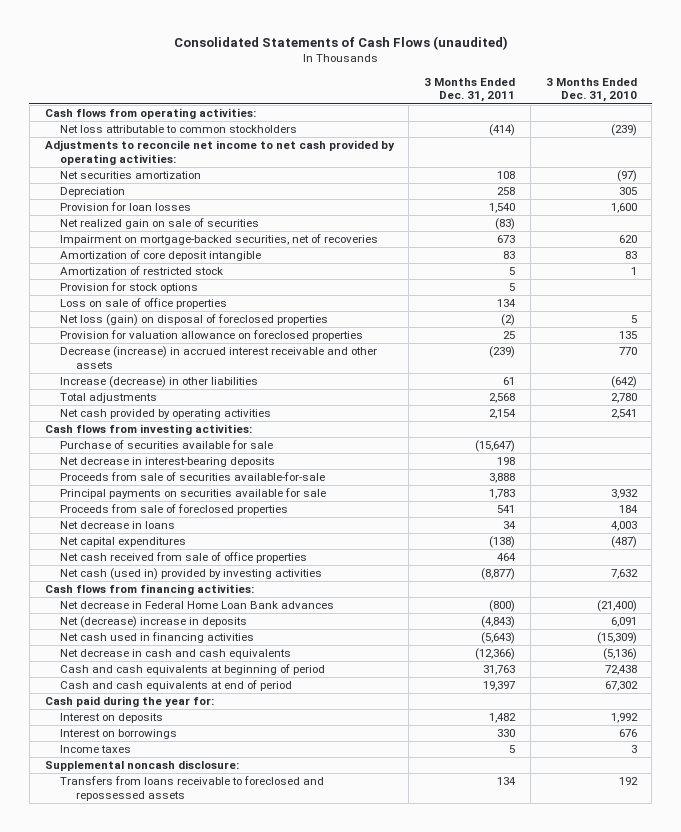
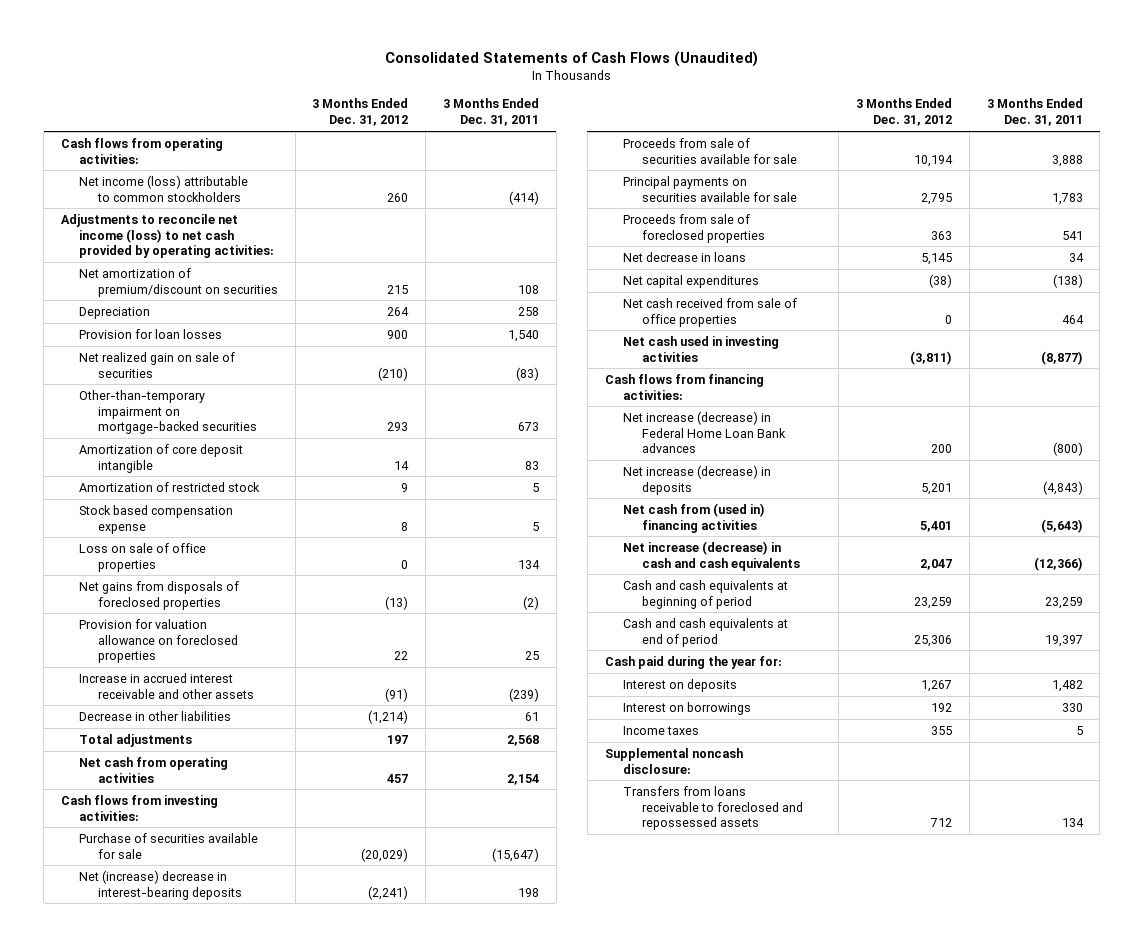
[173,35,508,50] Consolidated Statements of Cash Flows (unaudited) -> [384,51,758,68] Consolidated Statements of Cash Flows (Unaudited)
[545,77,637,103] 3 Months Ended Dec. 31, 2010 -> none
none -> [312,98,409,127] 3 Months Ended Dec. 31, 2012
[60,125,298,134] Net loss attributable to common stockholders -> [79,174,249,202] Net income (loss) attributable to common stockholders
[44,140,395,165] Adjustments to reconcile net income to net cash provided by operating activities: -> [60,213,275,259] Adjustments to reconcile net income (loss) to net cash provided by operating activities:
[60,171,202,180] Net securities amortization -> [79,267,278,297] Net amortization of premium/discount on securities
[60,234,379,246] Impairment on mortgage-backed securities, net of recoveries -> [79,389,257,435] Other-than-temporary impairment on mortgage-backed securities
[60,282,199,294] Provision for stock options -> [79,504,234,534] Stock based compensation expense
[60,314,329,327] Net loss (gain) on disposal of foreclosed properties -> [79,580,240,610] Net gains from disposals of foreclosed properties
[60,346,378,369] Decrease (increase) in accrued interest receivable and other assets -> [79,672,254,699] Increase in accrued interest receivable and other assets
[60,376,259,389] Increase (decrease) in other liabilities -> [79,710,232,721] Decrease in other liabilities
[60,409,272,420] Net cash provided by operating activities -> [79,756,229,783] Net cash from operating activities
[60,457,276,468] Net decrease in interest-bearing deposits -> [79,869,242,900] Net (increase) decrease in interest-bearing deposits
[60,472,326,482] Proceeds from sale of securities available-for-sale -> [623,137,797,164] Proceeds from sale of securities available for sale
[60,568,323,581] Net cash (used in) provided by investing activities -> [623,335,780,362] Net cash used in investing activities
[60,601,335,610] Net decrease in Federal Home Loan Bank advances -> [623,410,786,454] Net increase (decrease) in Federal Home Loan Bank advances
[60,616,248,629] Net (decrease) increase in deposits -> [623,464,772,495] Net increase (decrease) in deposits
[60,632,255,644] Net cash used in financing activities -> [623,502,766,533] Net cash from (used in) financing activities
[60,649,292,660] Net decrease in cash and cash equivalents -> [623,540,800,571] Net increase (decrease) in cash and cash equivalents
[483,665,516,676] 31,763 -> [1044,596,1083,609] 23,259

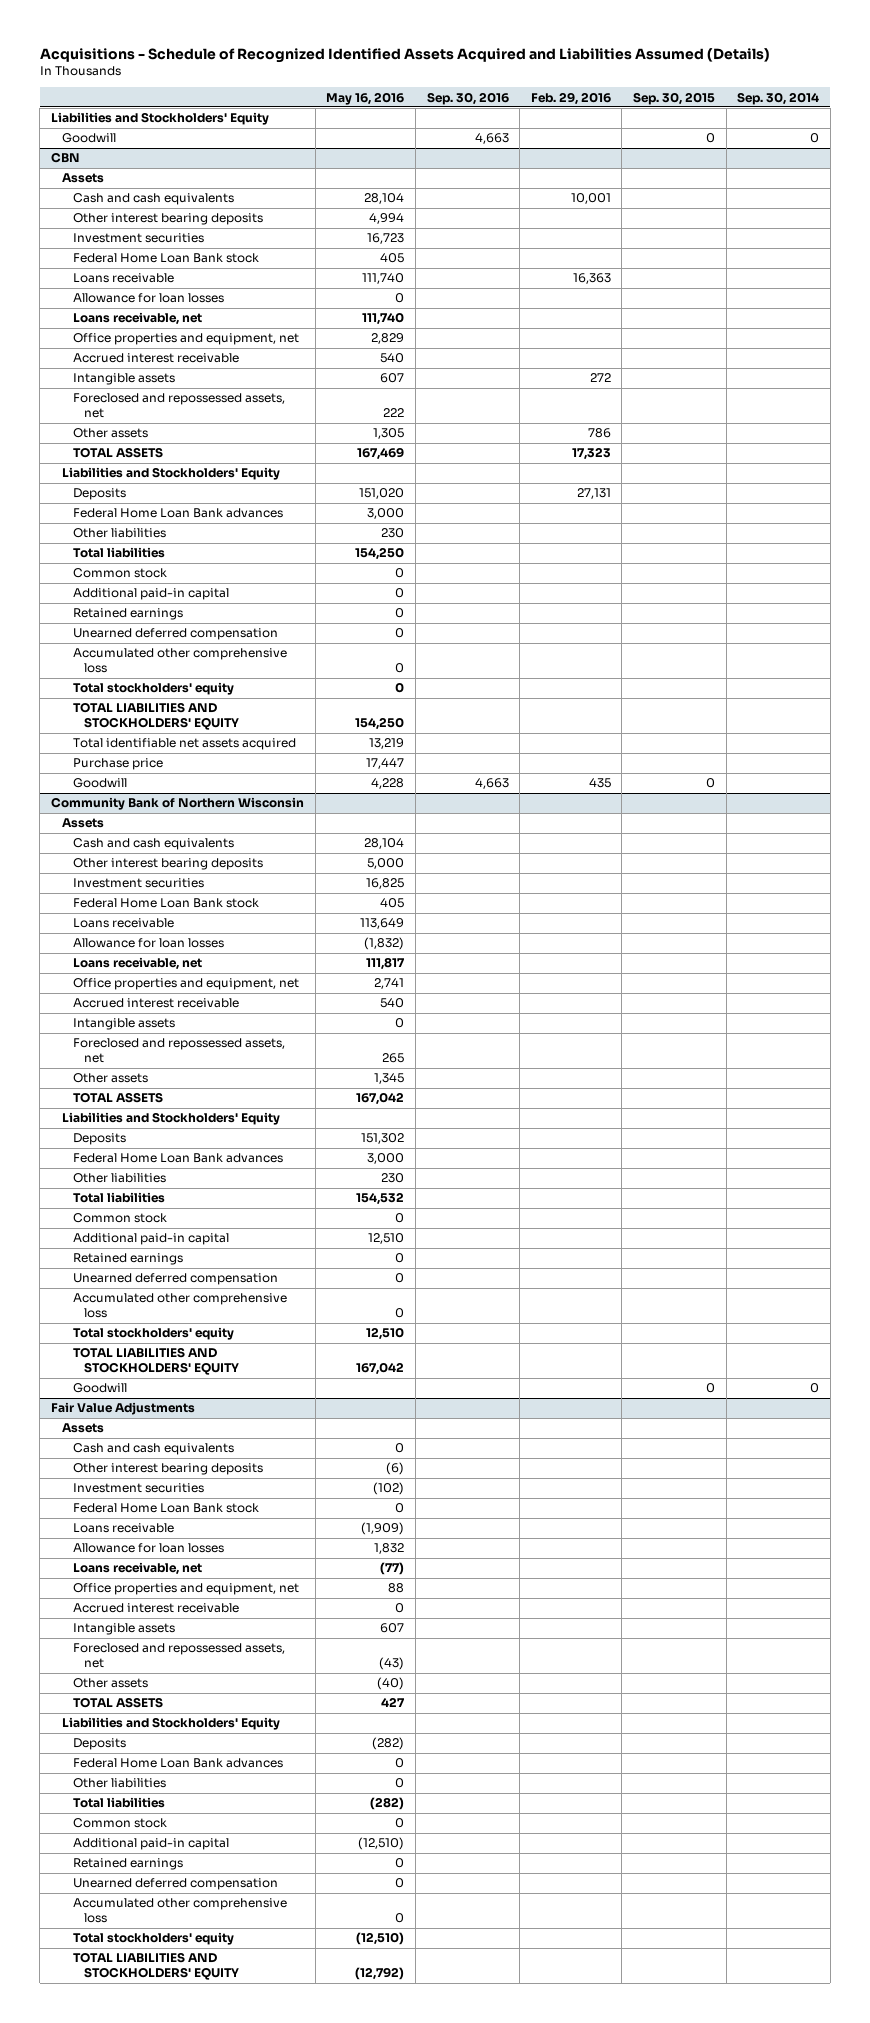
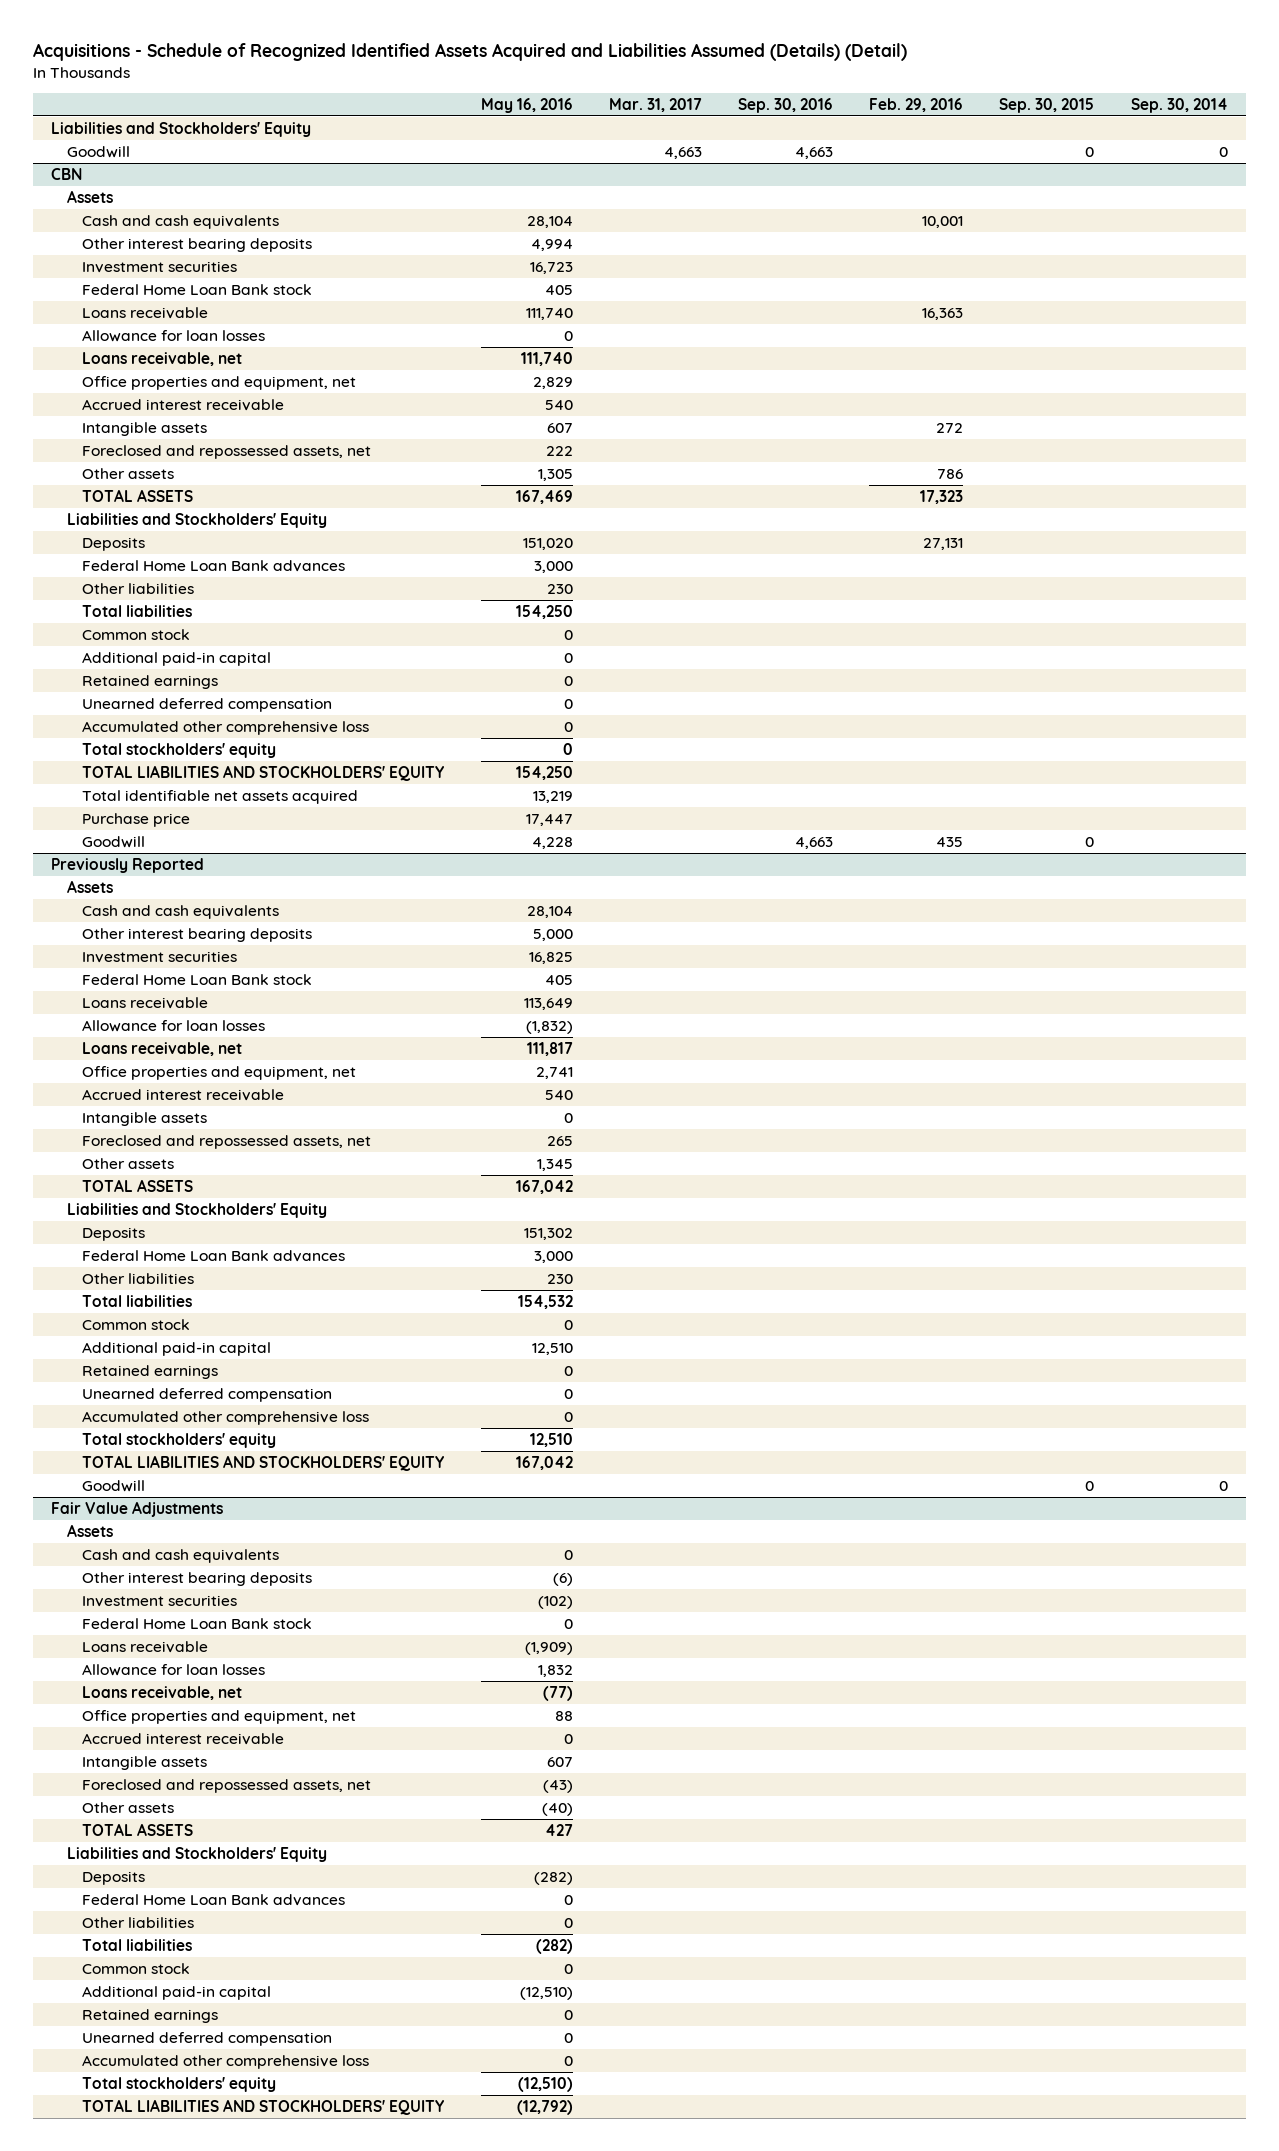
[39,47,770,63] Acquisitions - Schedule of Recognized Identified Assets Acquired and Liabilities Assumed (Details) -> [33,42,908,61] Acquisitions - Schedule of Recognized Identified Assets Acquired and Liabilities Assumed (Details) (Detail)
none -> [608,97,702,112] Mar. 31, 2017
[51,797,305,811] Community Bank of Northern Wisconsin -> [51,857,205,873] Previously Reported

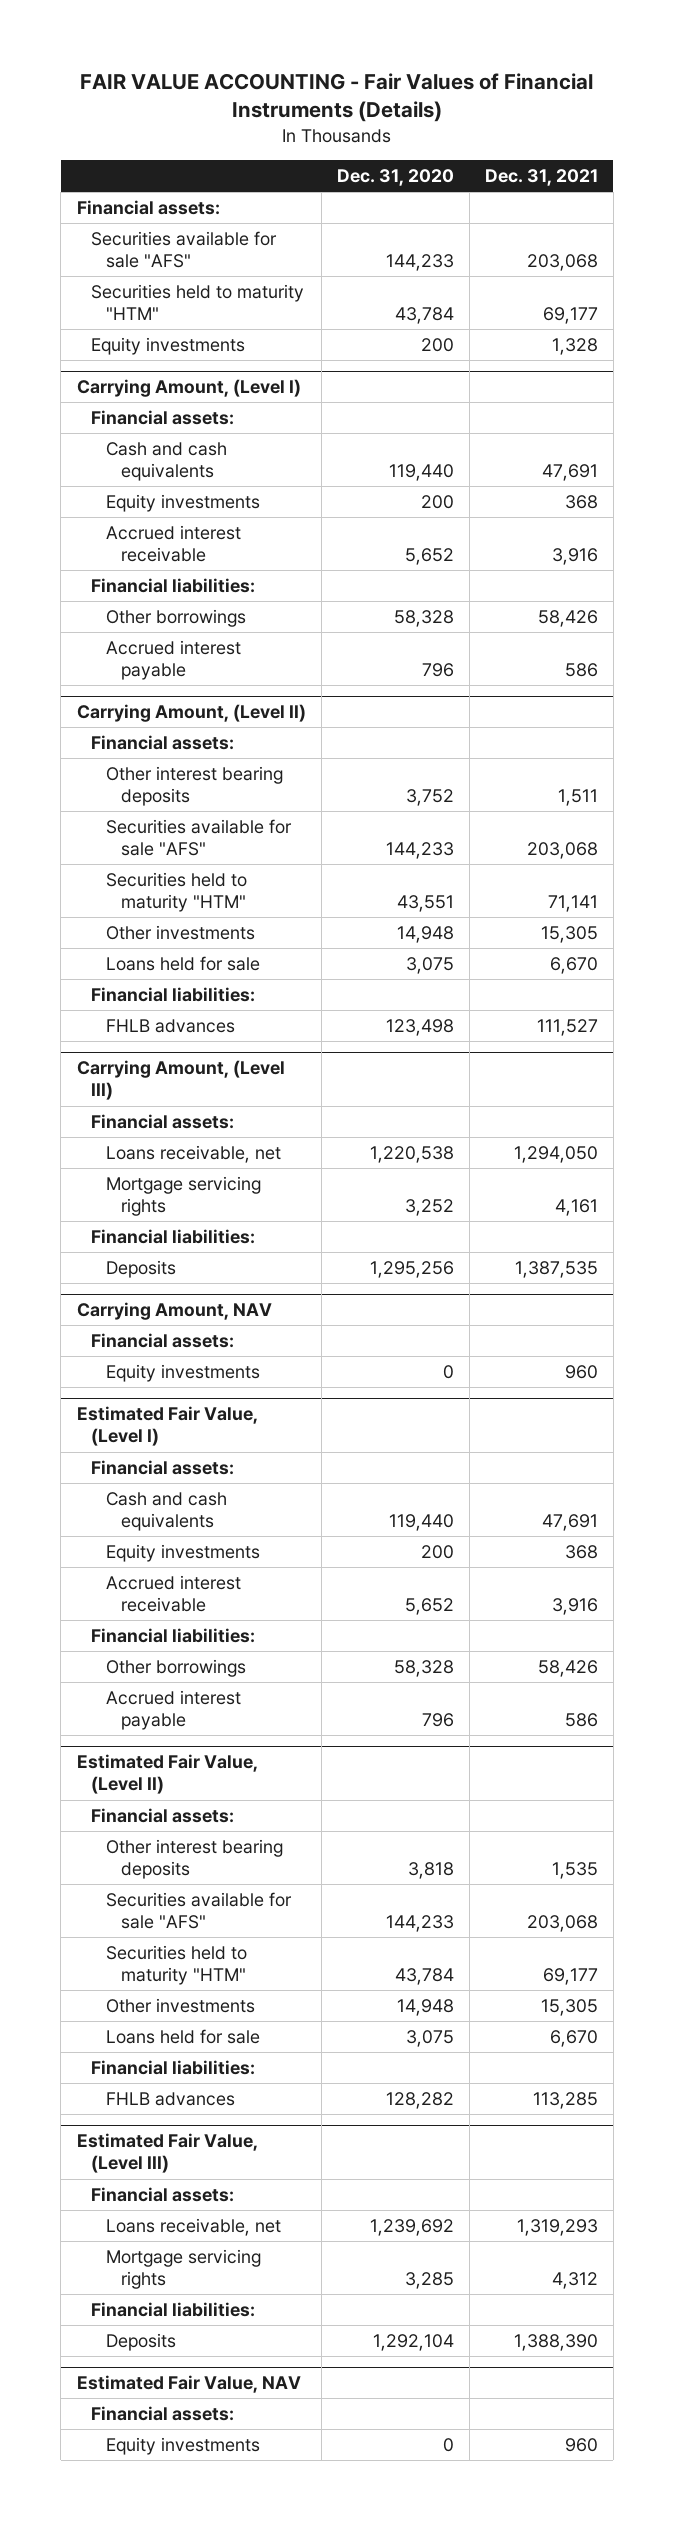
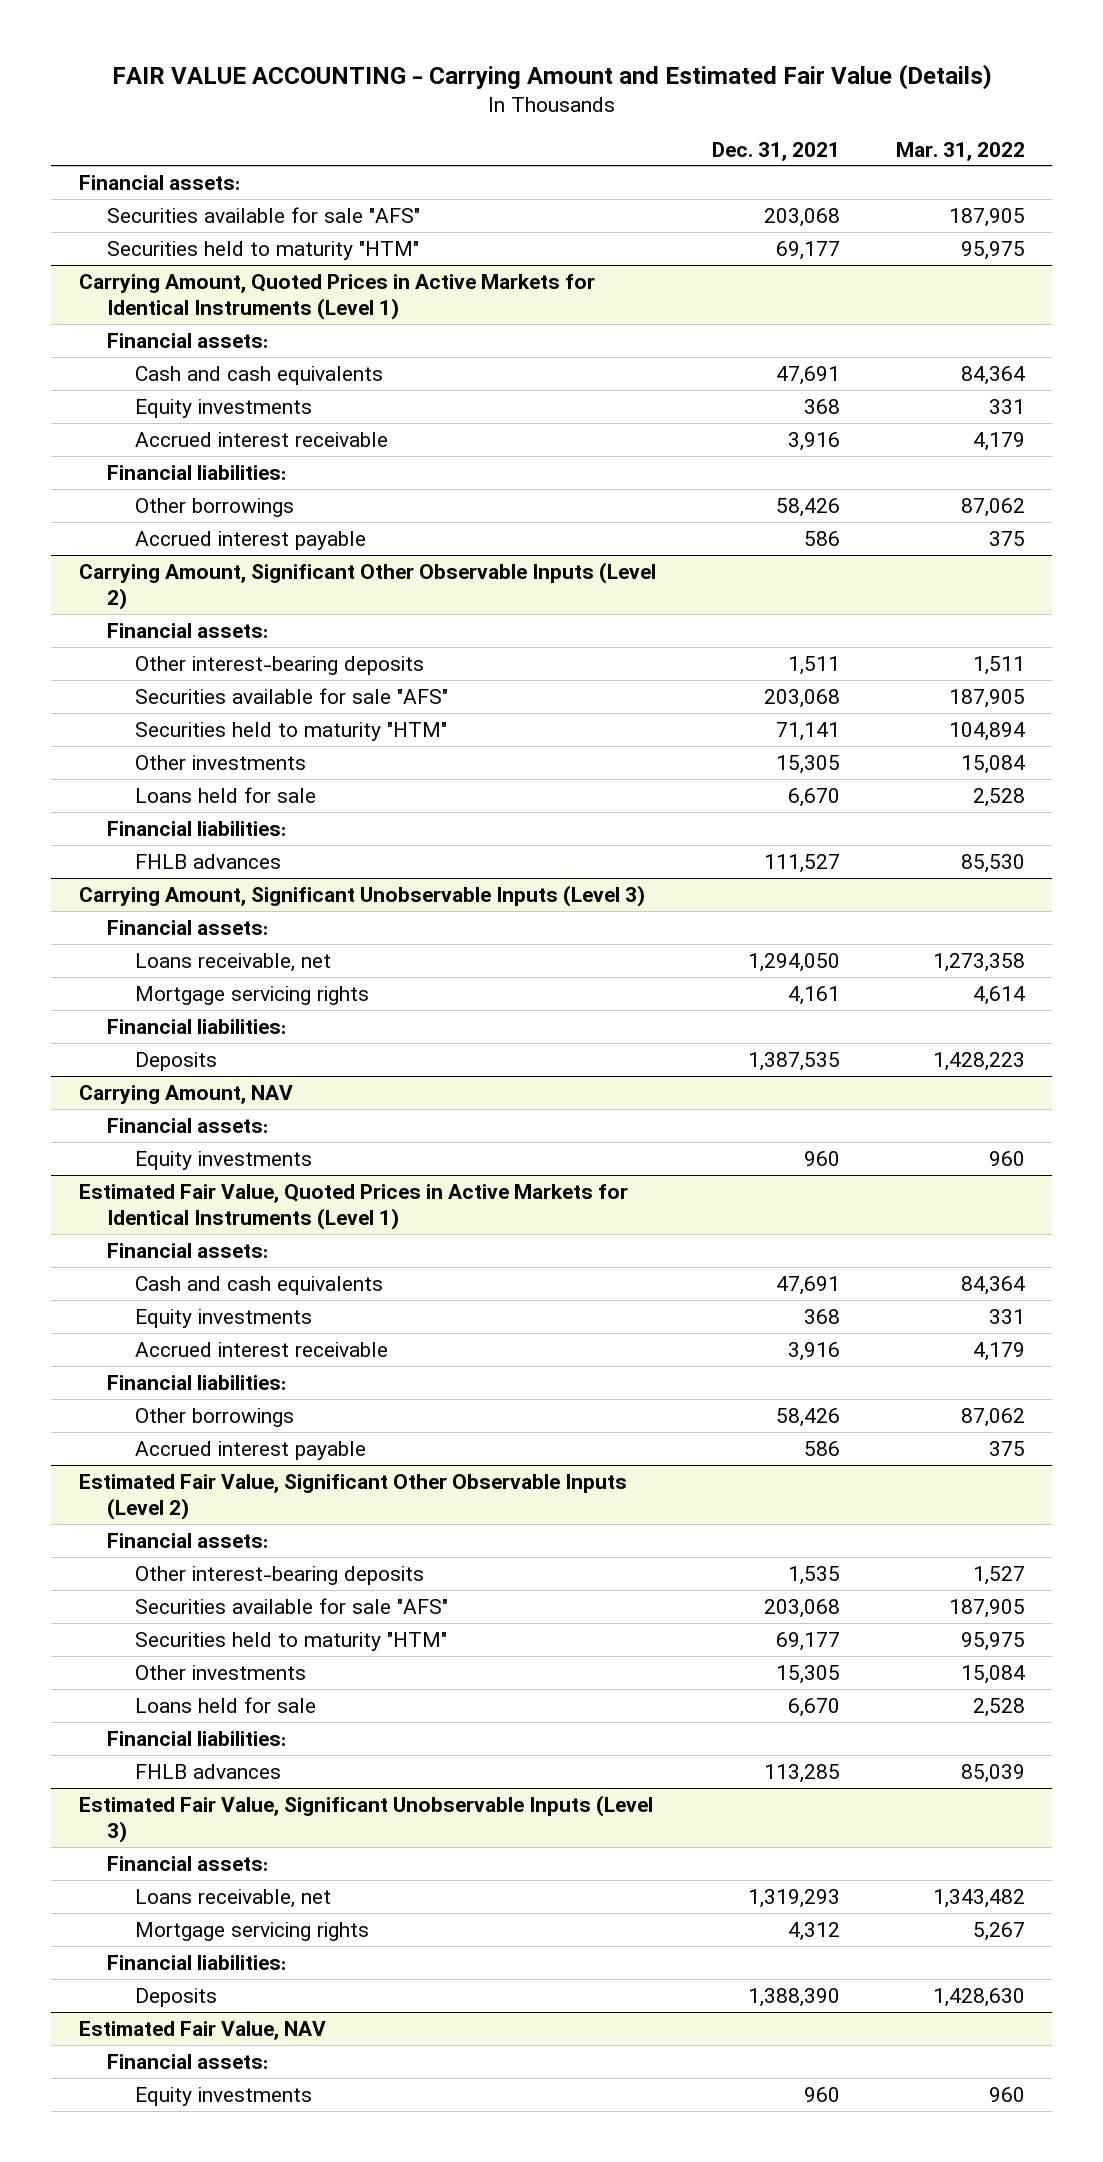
[80,73,594,123] FAIR VALUE ACCOUNTING - Fair Values of Financial Instruments (Details) -> [111,63,992,90] FAIR VALUE ACCOUNTING - Carrying Amount and Estimated Fair Value (Details)
[336,169,454,187] Dec. 31, 2020 -> none
none -> [895,141,1025,161] Mar. 31, 2022
[91,337,246,356] Equity investments -> none
[76,379,301,398] Carrying Amount, (Level I) -> none
none -> [78,273,595,320] Carrying Amount, Quoted Prices in Active Markets for Identical Instruments (Level 1)
[76,704,306,723] Carrying Amount, (Level II) -> none
none -> [78,561,656,610] Carrying Amount, Significant Other Observable Inputs (Level 2)
[105,766,283,807] Other interest bearing deposits -> [135,655,425,675] Other interest-bearing deposits
[76,1060,285,1101] Carrying Amount, (Level III) -> none
none -> [78,884,645,907] Carrying Amount, Significant Unobservable Inputs (Level 3)
[76,1406,258,1447] Estimated Fair Value, (Level I) -> none
none -> [78,1183,628,1230] Estimated Fair Value, Quoted Prices in Active Markets for Identical Instruments (Level 1)
[76,1754,258,1795] Estimated Fair Value, (Level II) -> none
none -> [78,1473,627,1520] Estimated Fair Value, Significant Other Observable Inputs (Level 2)
[105,1839,283,1880] Other interest bearing deposits -> [135,1565,425,1585] Other interest-bearing deposits
[76,2133,258,2174] Estimated Fair Value, (Level III) -> none
none -> [78,1794,653,1843] Estimated Fair Value, Significant Unobservable Inputs (Level 3)

